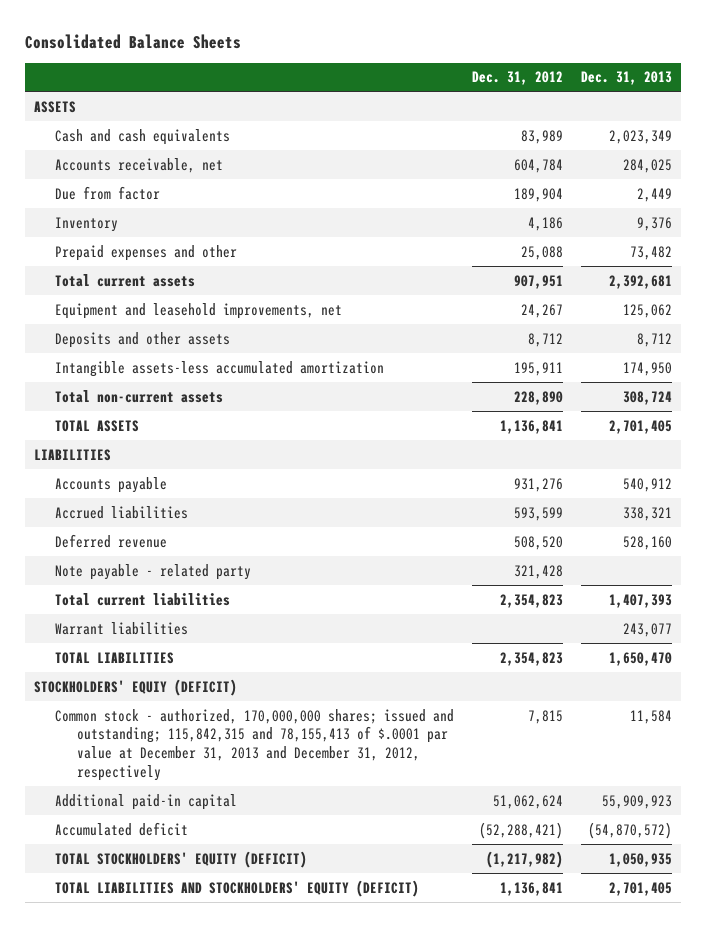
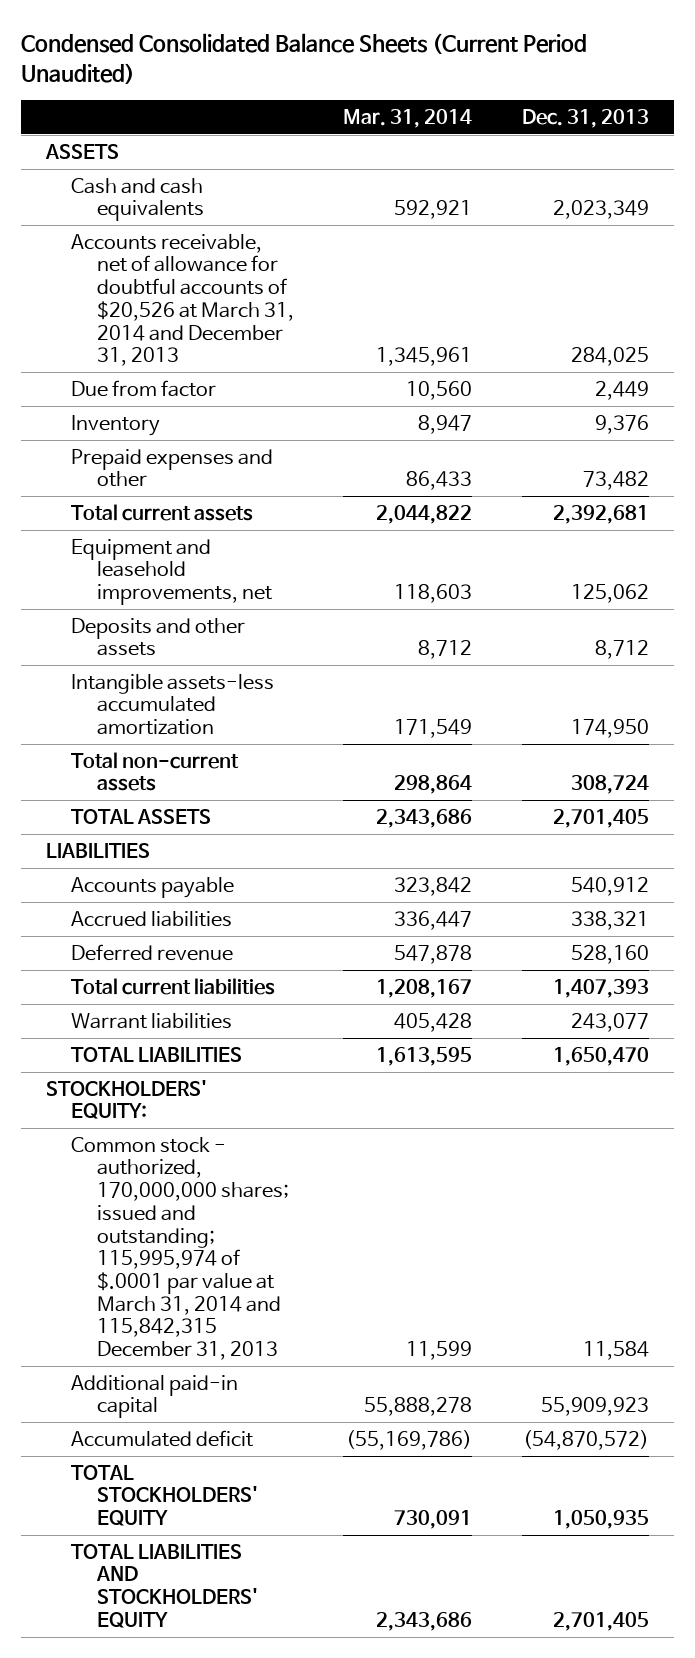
[24,33,241,49] Consolidated Balance Sheets -> [21,32,588,84] Condensed Consolidated Balance Sheets (Current Period Unaudited)
[471,71,563,86] Dec. 31, 2012 -> none
none -> [343,108,473,128] Mar. 31, 2014
[55,157,224,173] Accounts receivable, net -> [71,233,294,367] Accounts receivable, net of allowance for doubtful accounts of $20,526 at March 31, 2014 and December 31, 2013
[55,563,252,580] Note payable - related party -> none
[33,678,237,696] STOCKHOLDERS' EQUIY (DEFICIT) -> none
none -> [45,1079,207,1120] STOCKHOLDERS' EQUITY:
[55,708,455,781] Common stock - authorized, 170,000,000 shares; issued and outstanding; 115,842,315 and 78,155,413 of $.0001 par value at December 31, 2013 and December 31, 2012, respectively -> [71,1136,289,1361] Common stock - authorized, 170,000,000 shares; issued and outstanding; 115,995,974 of $.0001 par value at March 31, 2014 and 115,842,315 December 31, 2013
[55,850,308,868] TOTAL STOCKHOLDERS' EQUITY (DEFICIT) -> [71,1464,258,1527] TOTAL STOCKHOLDERS' EQUITY
[55,879,420,897] TOTAL LIABILITIES AND STOCKHOLDERS' EQUITY (DEFICIT) -> [71,1543,258,1628] TOTAL LIABILITIES AND STOCKHOLDERS' EQUITY

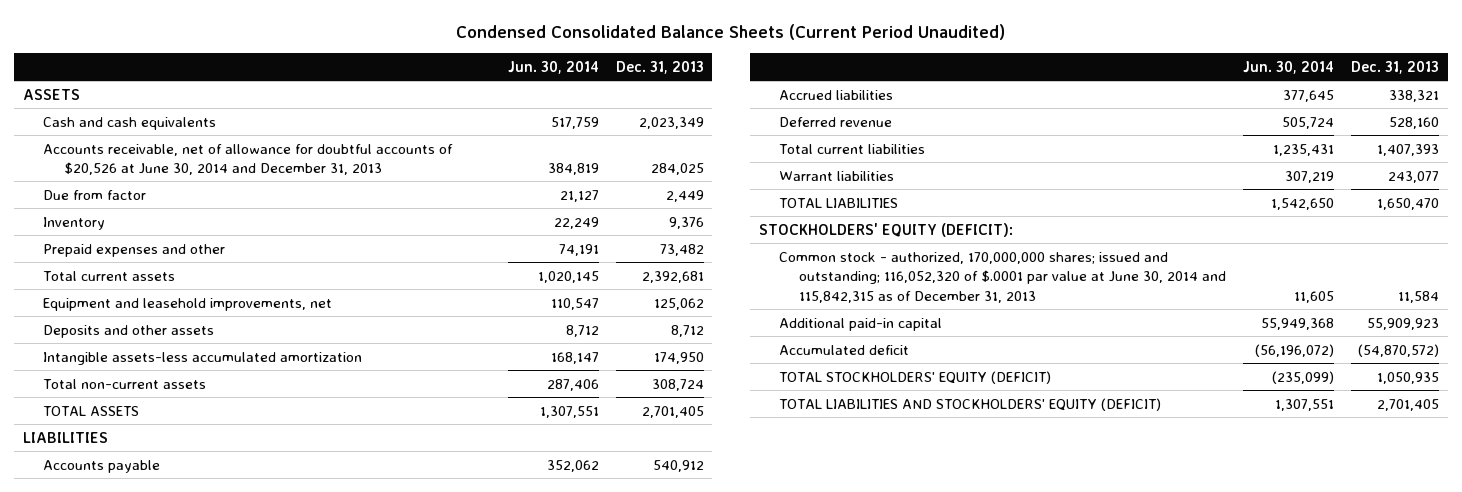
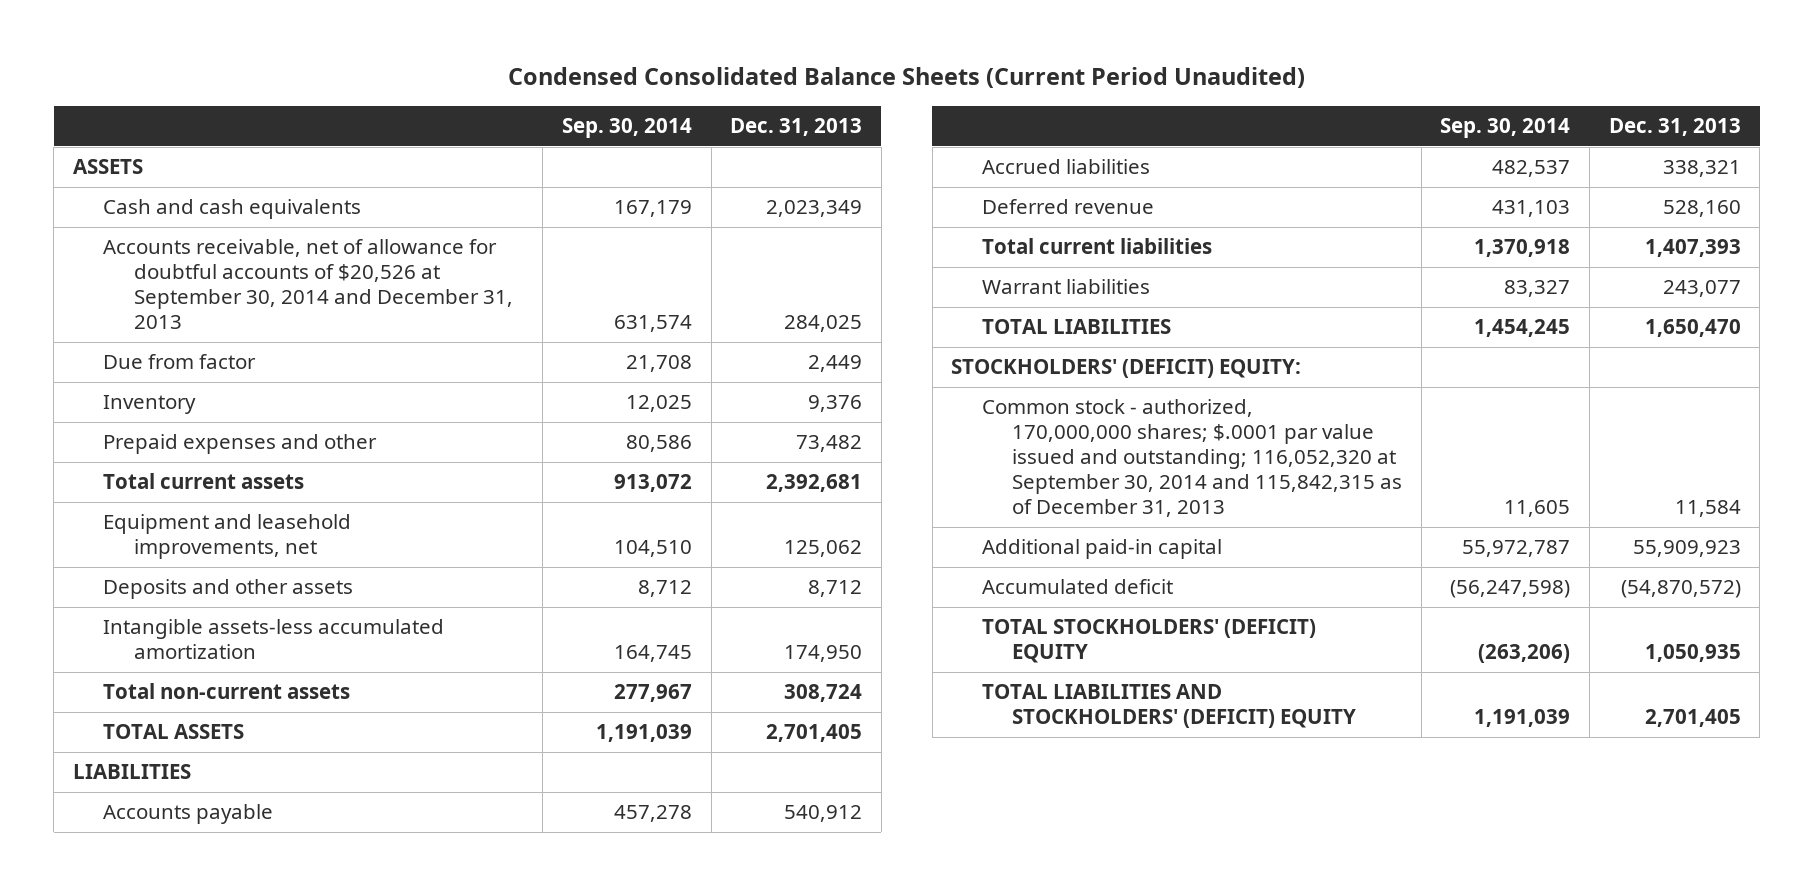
[507,60,599,74] Jun. 30, 2014 -> none
none -> [561,117,692,138] Sep. 30, 2014
[43,143,454,176] Accounts receivable, net of allowance for doubtful accounts of $20,526 at June 30, 2014 and December 31, 2013 -> [103,239,513,330] Accounts receivable, net of allowance for doubtful accounts of $20,526 at September 30, 2014 and December 31, 2013
[758,222,1013,237] STOCKHOLDERS' EQUITY (DEFICIT): -> [951,359,1302,379] STOCKHOLDERS' (DEFICIT) EQUITY:
[778,251,1227,303] Common stock - authorized, 170,000,000 shares; issued and outstanding; 116,052,320 of $.0001 par value at June 30, 2014 and 115,842,315 as of December 31, 2013 -> [981,399,1403,518] Common stock - authorized, 170,000,000 shares; $.0001 par value issued and outstanding; 116,052,320 at September 30, 2014 and 115,842,315 as of December 31, 2013
[778,370,1051,384] TOTAL STOCKHOLDERS' EQUITY (DEFICIT) -> [981,619,1316,664] TOTAL STOCKHOLDERS' (DEFICIT) EQUITY
[778,397,1161,411] TOTAL LIABILITIES AND STOCKHOLDERS' EQUITY (DEFICIT) -> [981,684,1357,729] TOTAL LIABILITIES AND STOCKHOLDERS' (DEFICIT) EQUITY

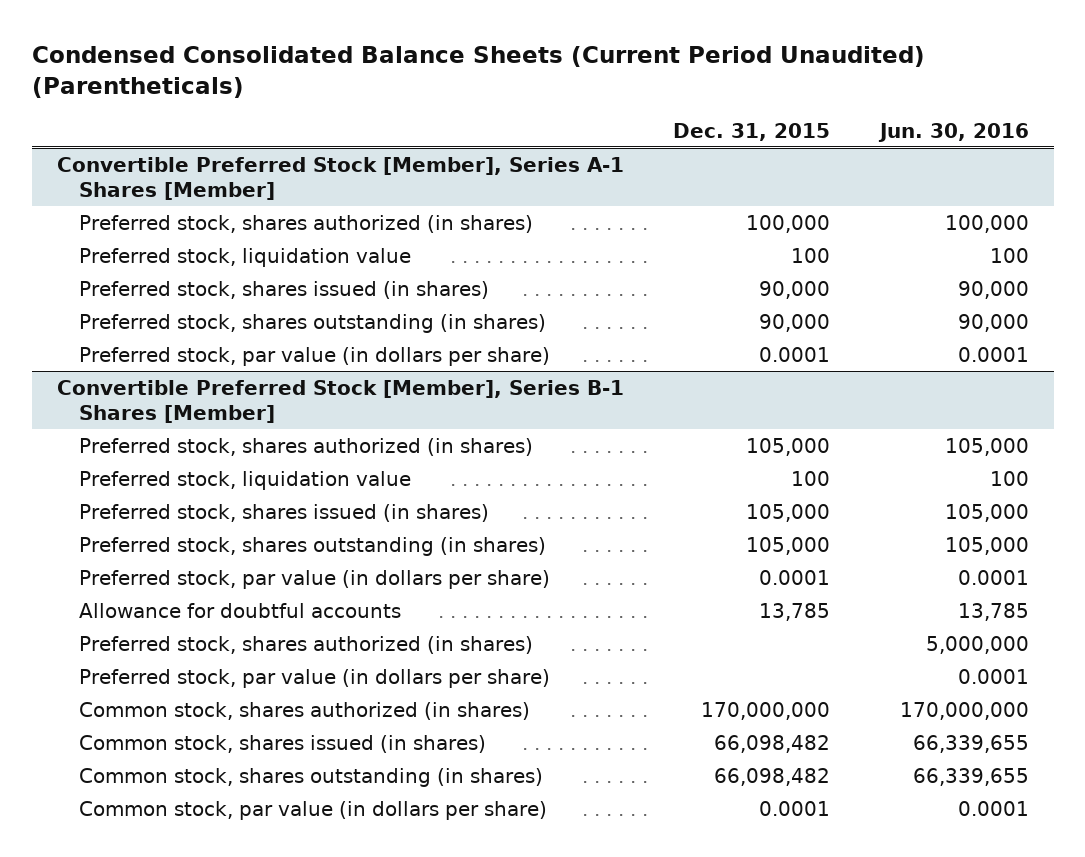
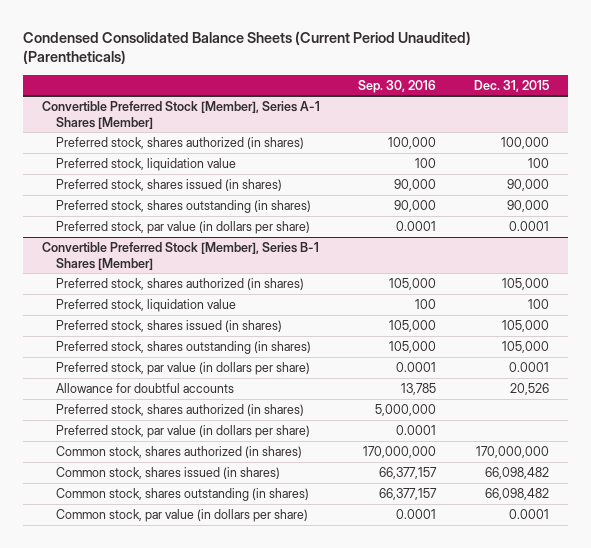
[877,122,1029,142] Jun. 30, 2016 -> none
none -> [357,79,436,93] Sep. 30, 2016
[759,602,831,621] 13,785 -> [509,382,549,395] 20,526

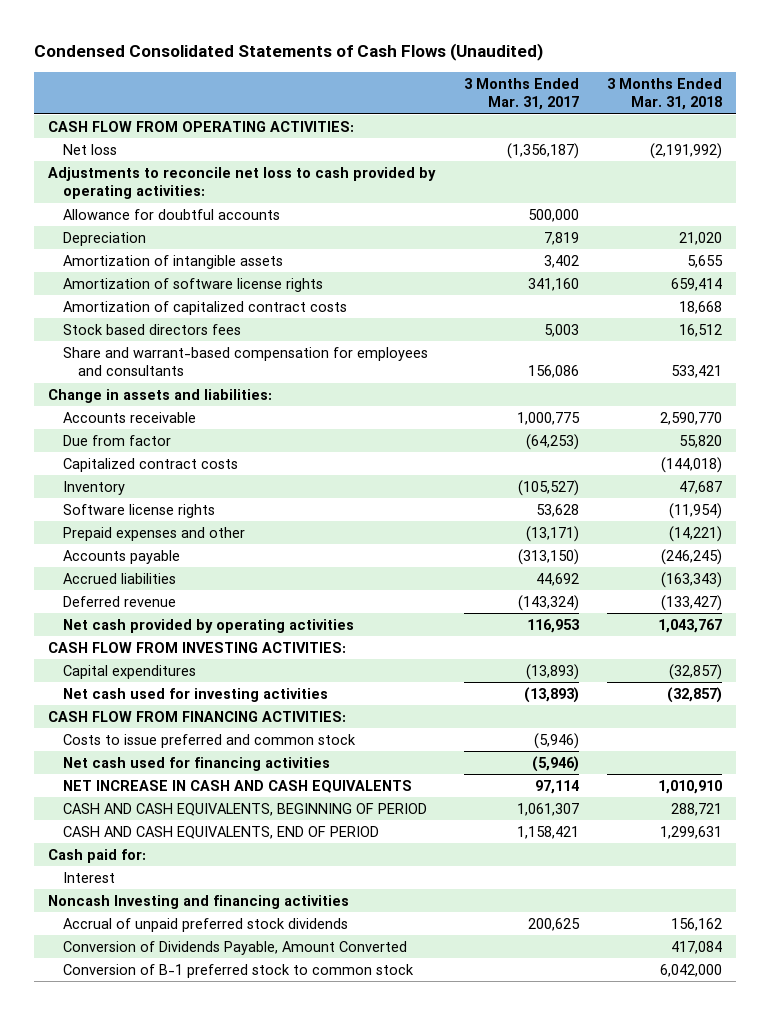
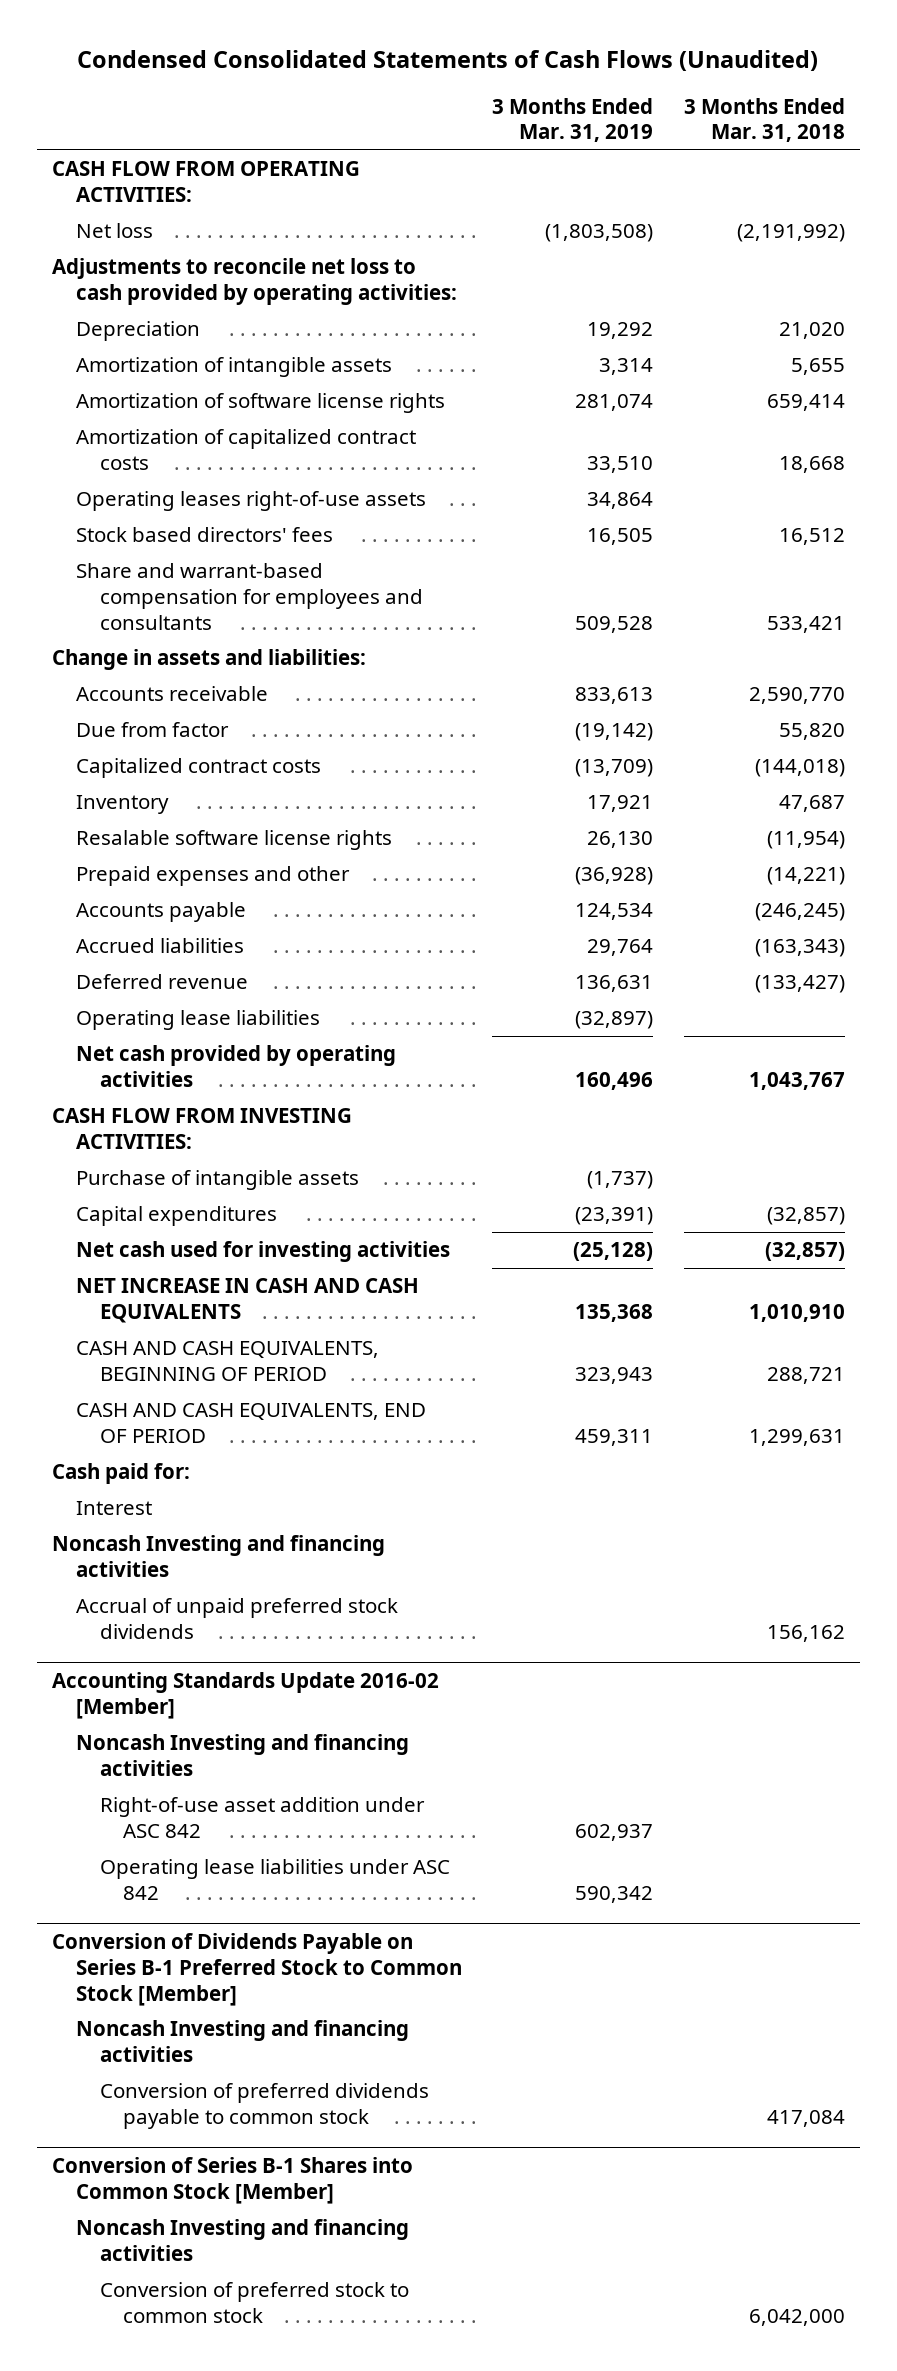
[463,77,579,111] 3 Months Ended Mar. 31, 2017 -> none
none -> [492,97,654,143] 3 Months Ended Mar. 31, 2019
[63,208,281,220] Allowance for doubtful accounts -> none
none -> [75,491,426,512] Operating leases right-of-use assets
[63,323,242,335] Stock based directors fees -> [75,527,333,543] Stock based directors' fees
[63,503,216,518] Software license rights -> [75,830,392,851] Resalable software license rights
none -> [75,1010,320,1031] Operating lease liabilities
none -> [75,1170,359,1191] Purchase of intangible assets
[48,710,347,722] CASH FLOW FROM FINANCING ACTIVITIES: -> none
[63,733,357,748] Costs to issue preferred and common stock -> none
[63,756,331,771] Net cash used for financing activities -> none
none -> [51,1672,439,1719] Accounting Standards Update 2016-02 [Member]
none -> [75,1734,409,1777] Noncash Investing and financing activities
none -> [99,1797,425,1839] Right-of-use asset addition under ASC 842
none -> [99,1859,450,1901] Operating lease liabilities under ASC 842
none -> [51,1933,462,2006] Conversion of Dividends Payable on Series B-1 Preferred Stock to Common Stock [Member]
none -> [75,2020,409,2063] Noncash Investing and financing activities
[63,940,408,955] Conversion of Dividends Payable, Amount Converted -> [99,2083,429,2130] Conversion of preferred dividends payable to common stock
none -> [51,2157,413,2204] Conversion of Series B-1 Shares into Common Stock [Member]
none -> [75,2219,409,2262] Noncash Investing and financing activities
[63,963,415,978] Conversion of B-1 preferred stock to common stock -> [99,2282,409,2324] Conversion of preferred stock to common stock

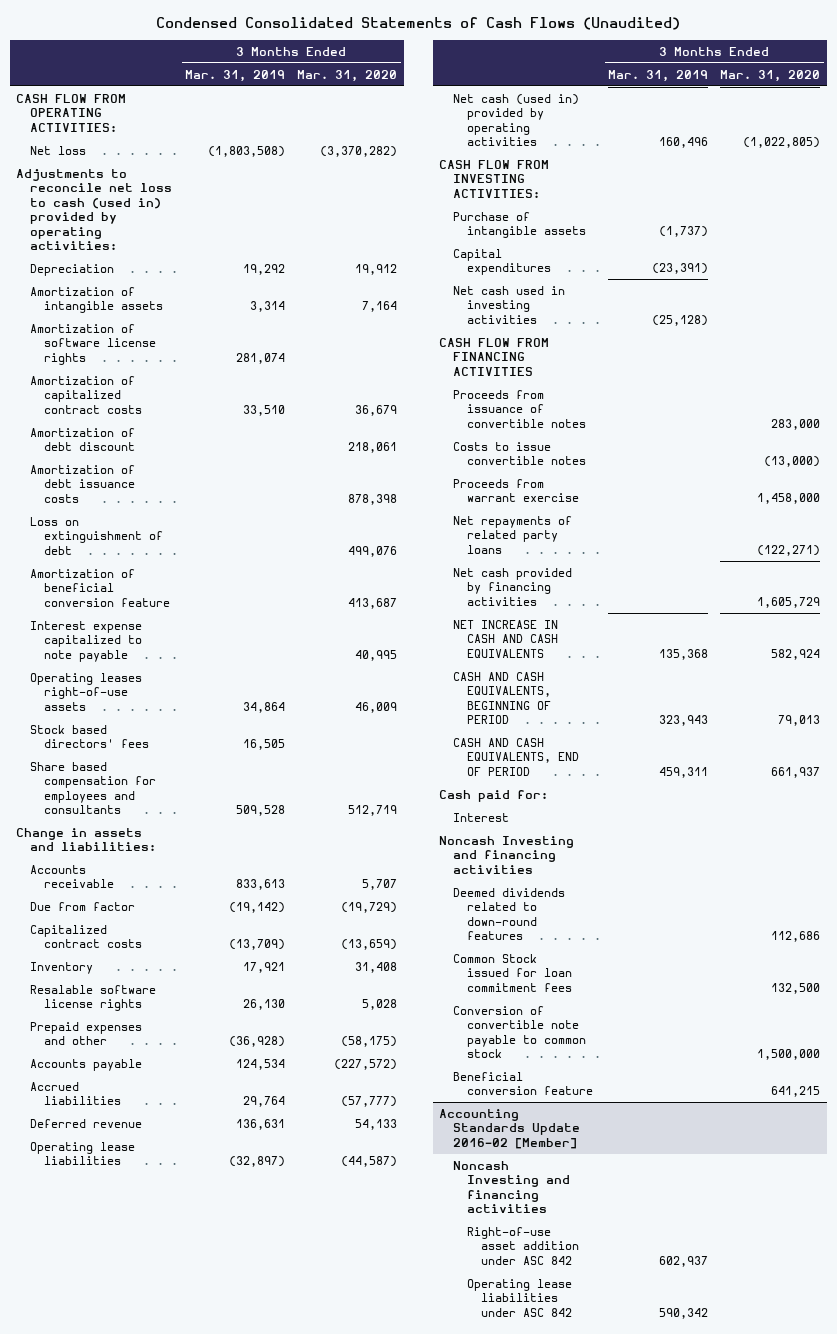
[683,97,845,143] 3 Months Ended Mar. 31, 2018 -> none
none -> [297,69,398,82] Mar. 31, 2020
[51,258,457,306] Adjustments to reconcile net loss to cash provided by operating activities: -> [16,168,173,251] Adjustments to reconcile net loss to cash (used in) provided by operating activities:
none -> [30,427,136,452] Amortization of debt discount
none -> [30,464,136,503] Amortization of debt issuance costs
none -> [30,516,163,555] Loss on extinguishment of debt
none -> [30,568,170,607] Amortization of beneficial conversion feature
none -> [30,620,143,662] Interest expense capitalized to note payable
[75,563,423,630] Share and warrant-based compensation for employees and consultants -> [30,761,156,815] Share based compensation for employees and consultants
[75,1045,396,1088] Net cash provided by operating activities -> [453,93,580,147] Net cash (used in) provided by operating activities
[75,1241,450,1263] Net cash used for investing activities -> [453,285,566,324] Net cash used in investing activities
none -> [439,337,550,376] CASH FLOW FROM FINANCING ACTIVITIES
none -> [453,389,587,428] Proceeds from issuance of convertible notes
none -> [453,441,587,466] Costs to issue convertible notes
none -> [453,478,580,503] Proceeds from warrant exercise
none -> [453,515,573,554] Net repayments of related party loans
none -> [453,567,573,606] Net cash provided by financing activities
[75,1598,398,1640] Accrual of unpaid preferred stock dividends -> none
none -> [453,887,566,941] Deemed dividends related to down-round features
none -> [453,953,573,992] Common Stock issued for loan commitment fees
none -> [453,1005,587,1059] Conversion of convertible note payable to common stock
none -> [453,1071,594,1096] Beneficial conversion feature
[51,1933,462,2006] Conversion of Dividends Payable on Series B-1 Preferred Stock to Common Stock [Member] -> none
[75,2020,409,2063] Noncash Investing and financing activities -> none
[99,2083,429,2130] Conversion of preferred dividends payable to common stock -> none
[51,2157,413,2204] Conversion of Series B-1 Shares into Common Stock [Member] -> none
[75,2219,409,2262] Noncash Investing and financing activities -> none
[99,2282,409,2324] Conversion of preferred stock to common stock -> none

